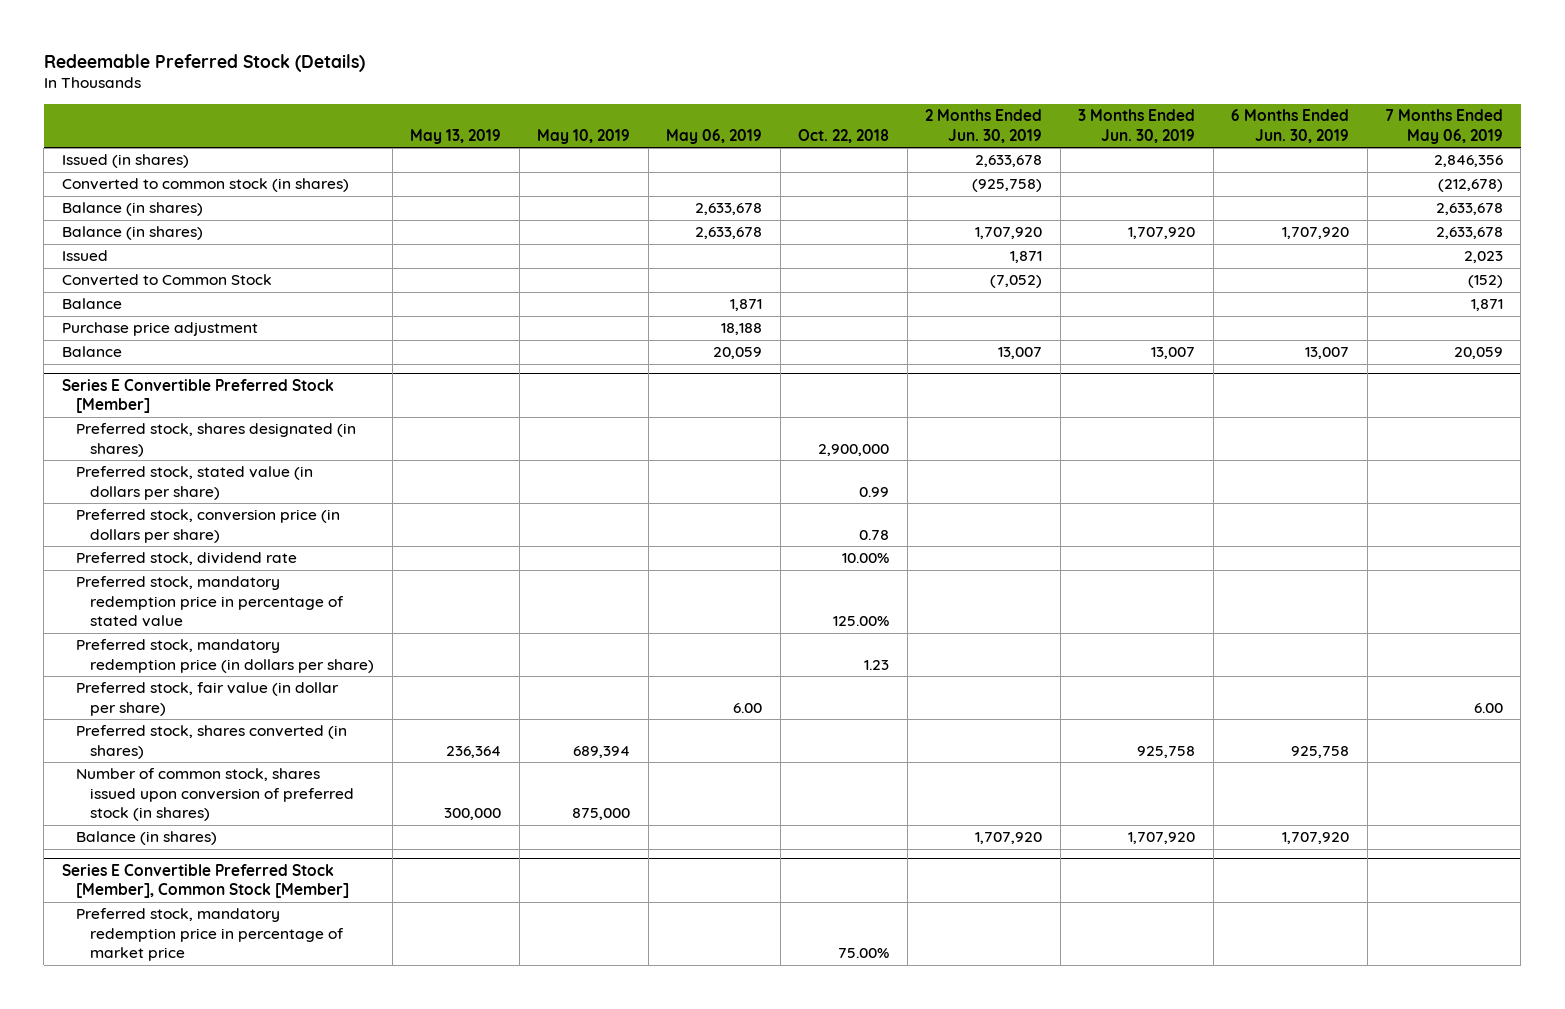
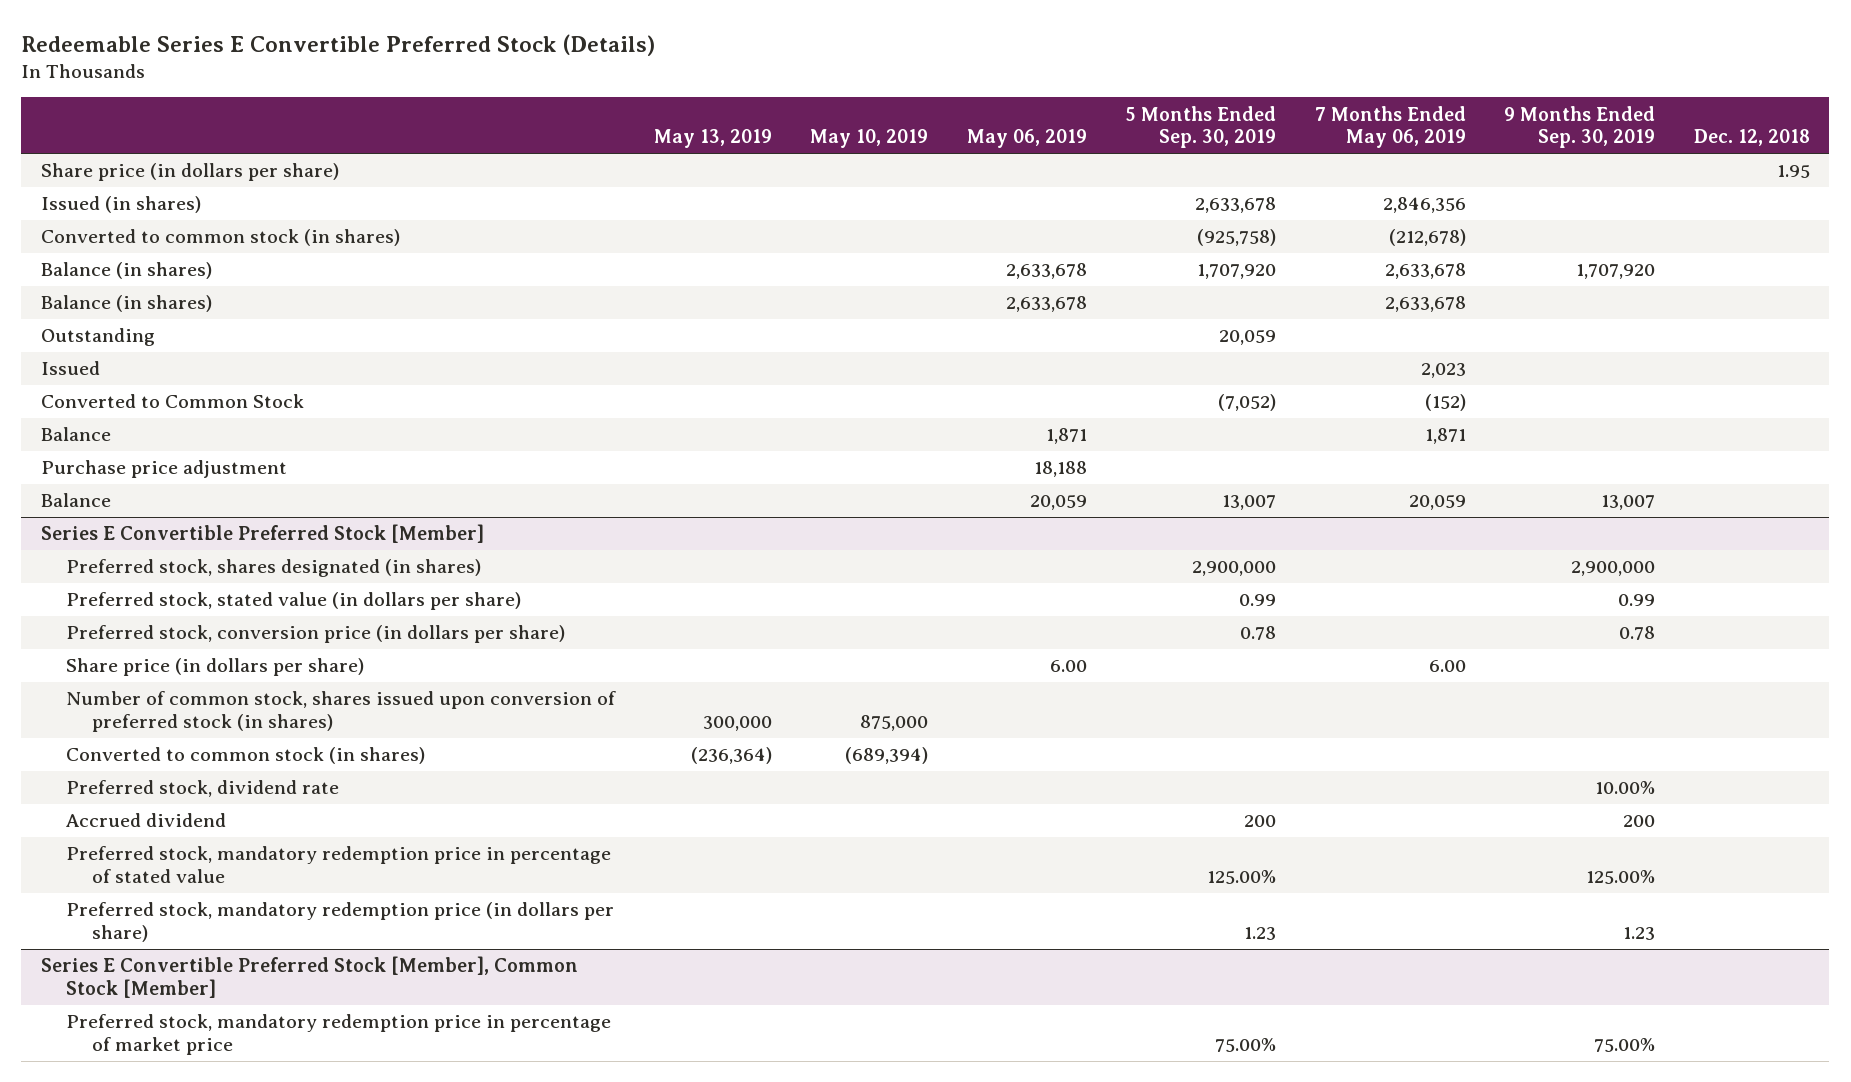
[43,53,365,72] Redeemable Preferred Stock (Details) -> [21,33,656,56] Redeemable Series E Convertible Preferred Stock (Details)
[798,128,890,143] Oct. 22, 2018 -> none
[925,109,1043,143] 2 Months Ended Jun. 30, 2019 -> none
[1078,109,1196,143] 3 Months Ended Jun. 30, 2019 -> none
[1231,109,1350,143] 6 Months Ended Jun. 30, 2019 -> none
none -> [1125,105,1277,149] 5 Months Ended Sep. 30, 2019
none -> [1504,105,1656,149] 9 Months Ended Sep. 30, 2019
none -> [1694,129,1811,147] Dec. 12, 2018
none -> [40,163,339,182] Share price (in dollars per share)
none -> [40,328,155,347] Outstanding
none -> [66,658,365,677] Share price (in dollars per share)
[76,768,355,822] Number of common stock, shares issued upon conversion of preferred stock (in shares) -> [66,691,617,733] Number of common stock, shares issued upon conversion of preferred stock (in shares)
none -> [66,747,426,765] Converted to common stock (in shares)
none -> [66,813,227,828] Accrued dividend
[76,682,340,716] Preferred stock, fair value (in dollar per share) -> none
[76,725,348,759] Preferred stock, shares converted (in shares) -> none
[76,831,218,846] Balance (in shares) -> none

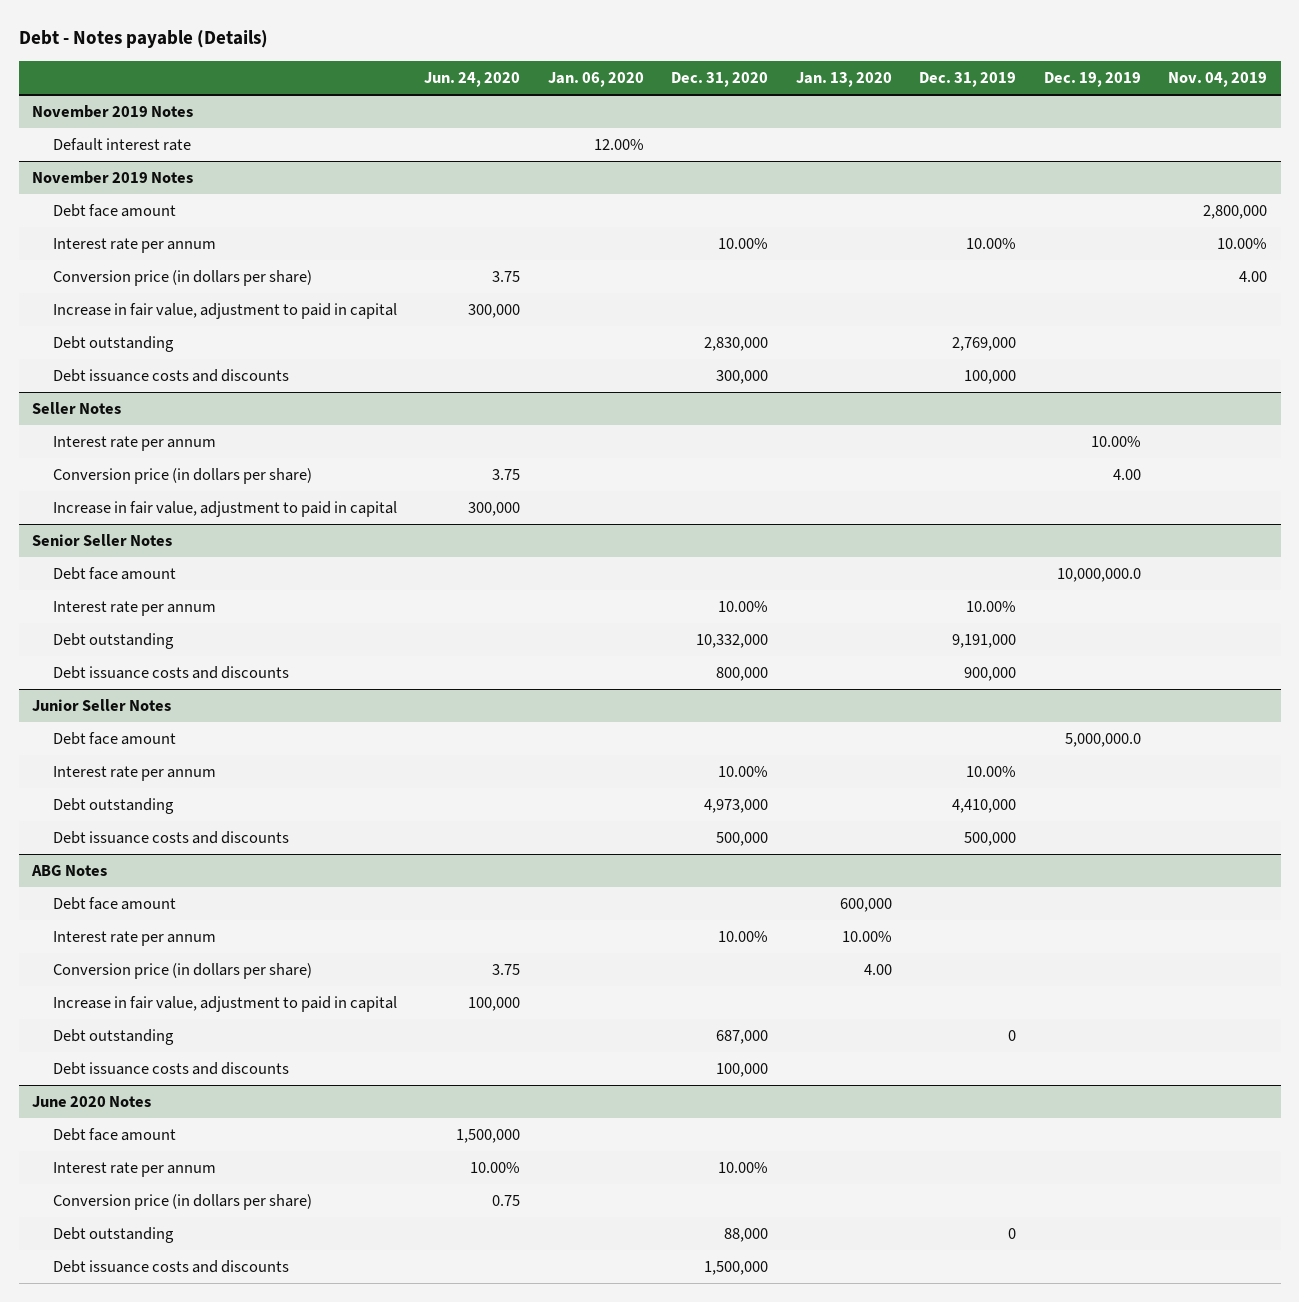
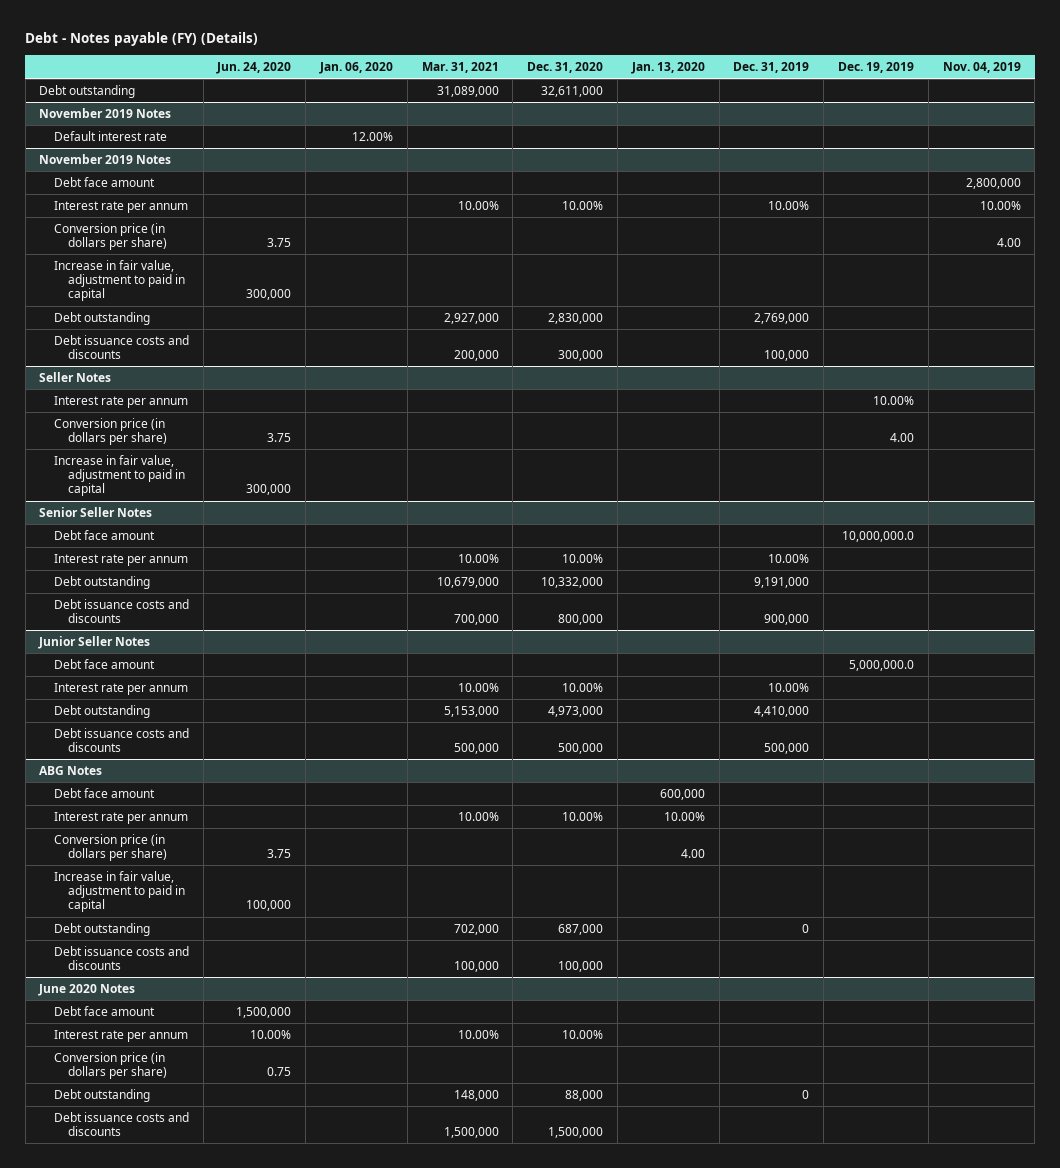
[18,30,268,49] Debt - Notes payable (Details) -> [25,32,259,47] Debt - Notes payable (FY) (Details)
none -> [421,62,499,74] Mar. 31, 2021
none -> [39,84,136,98] Debt outstanding

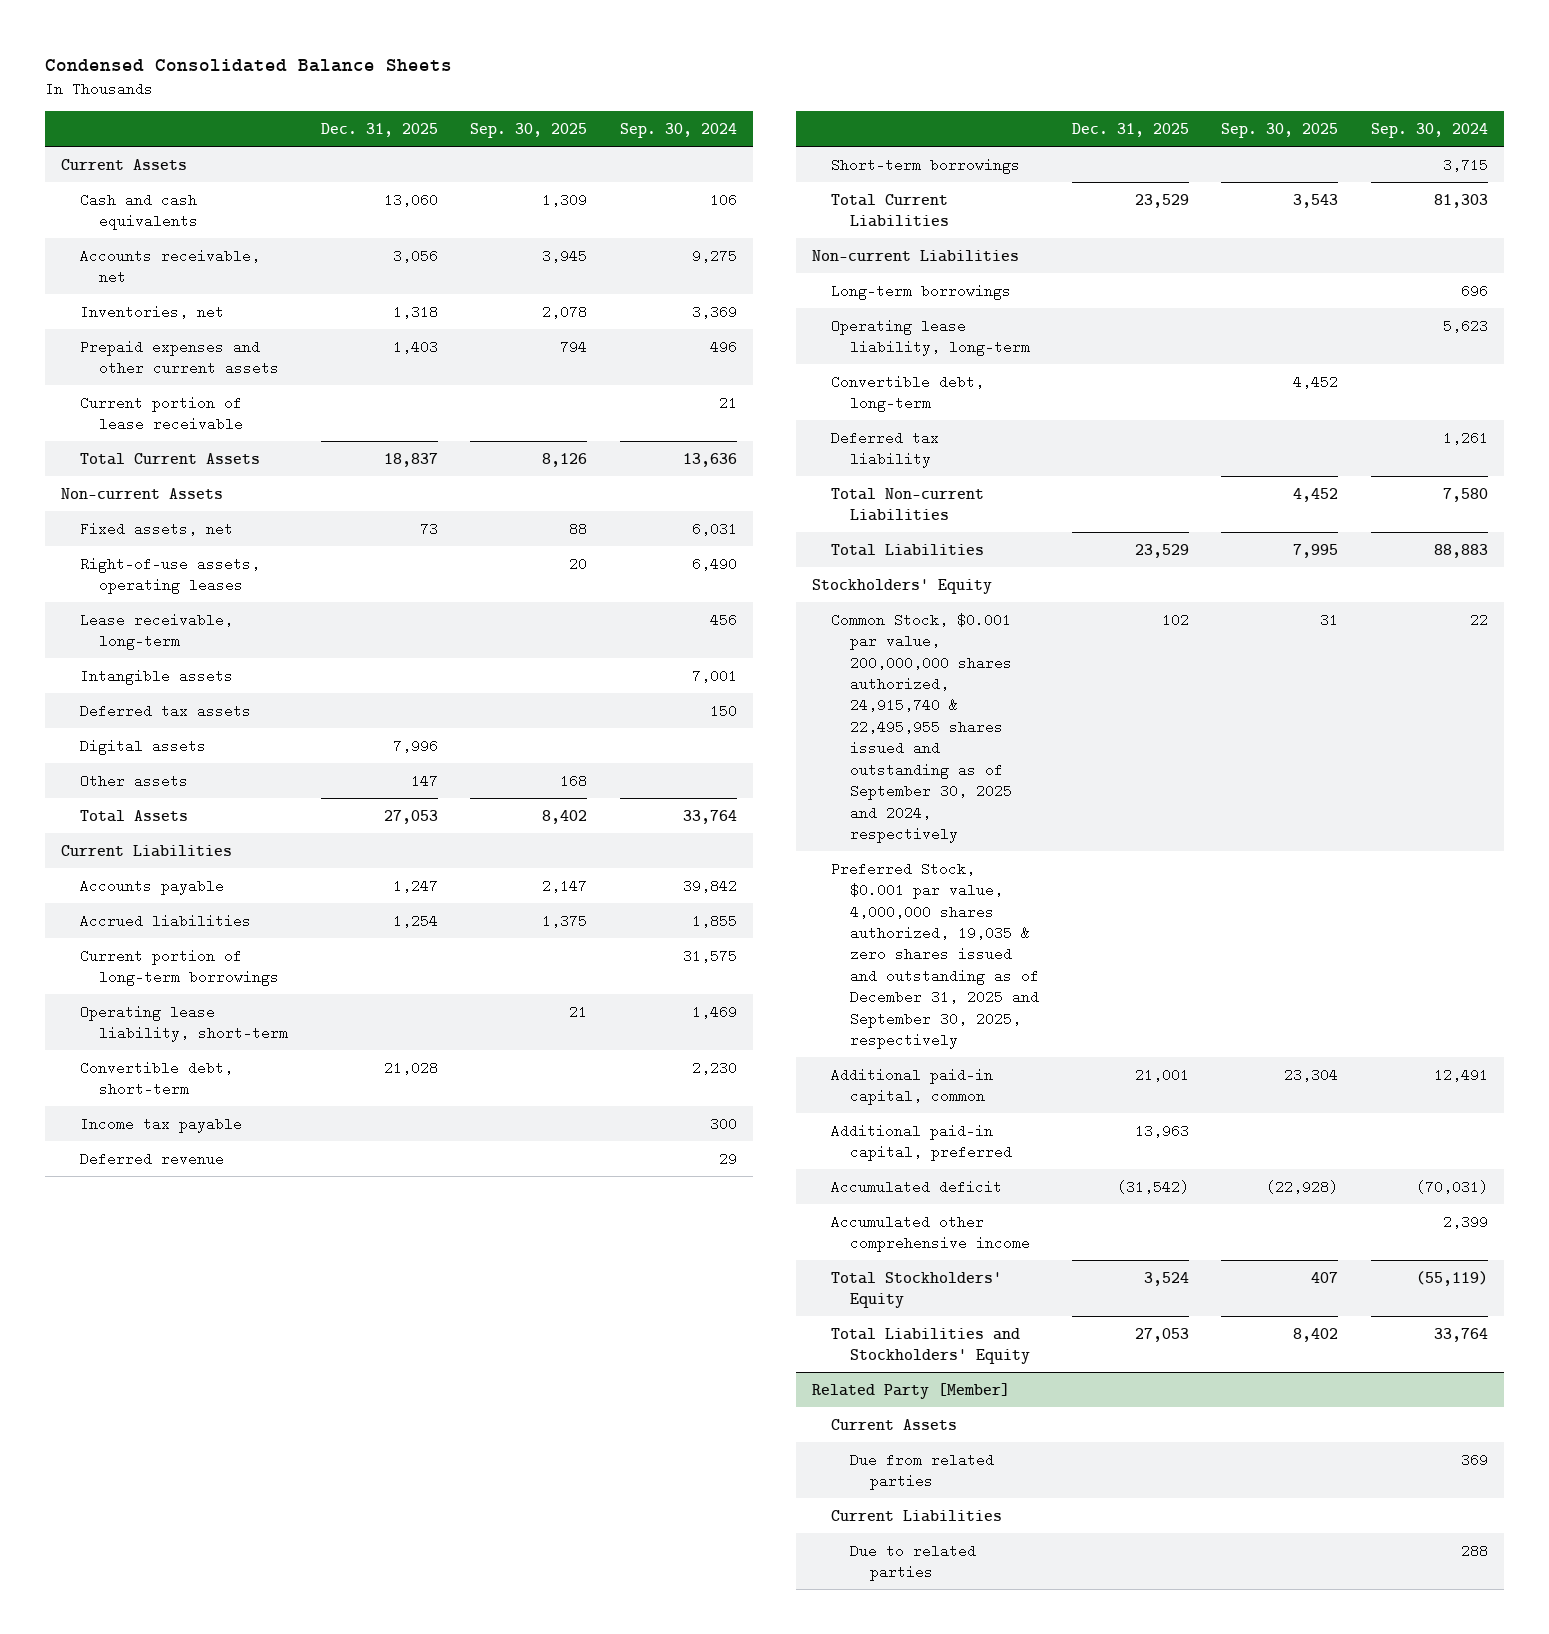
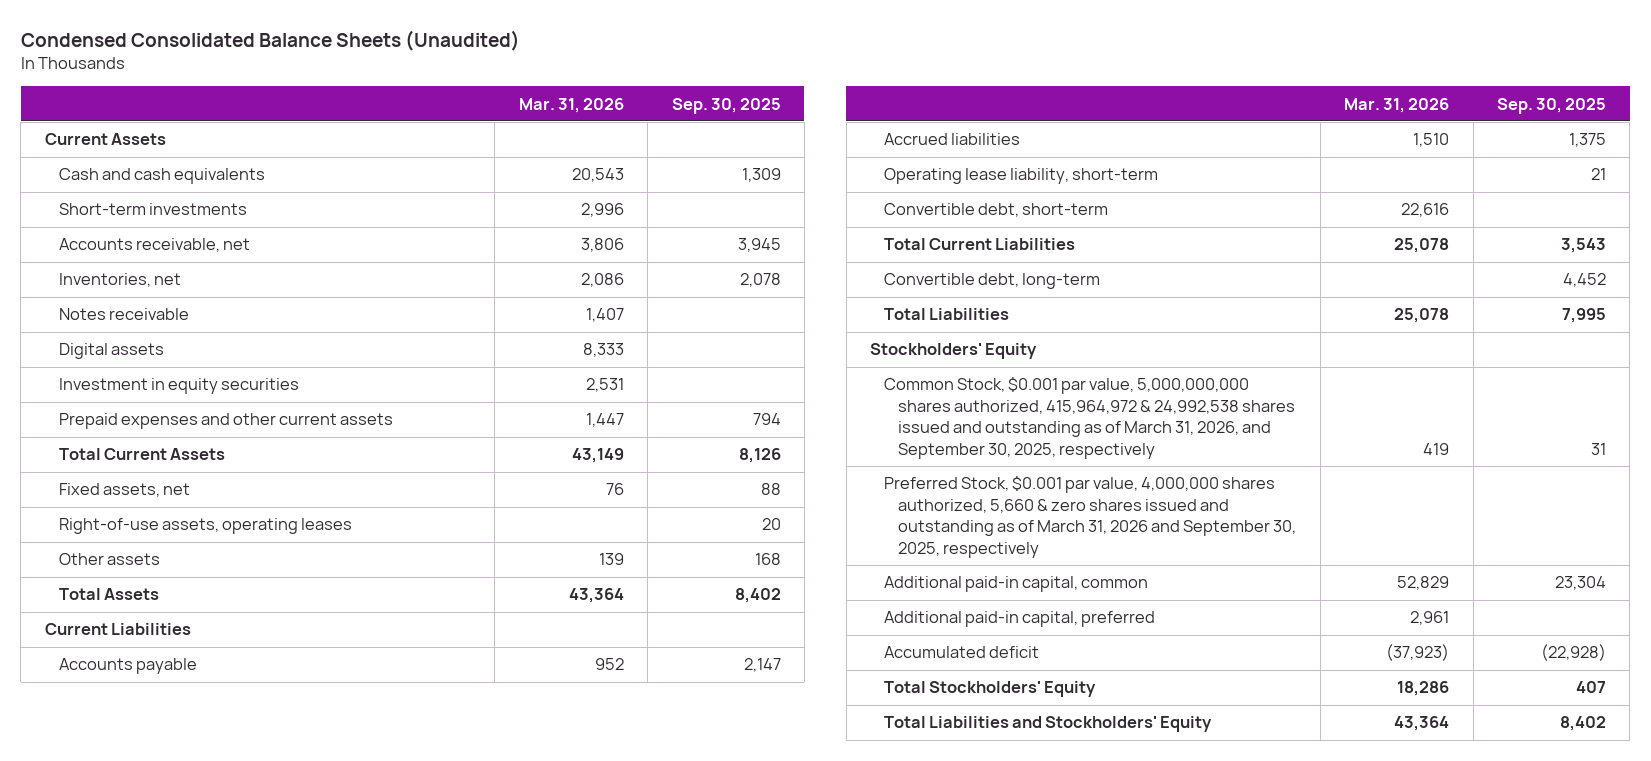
[44,59,452,73] Condensed Consolidated Balance Sheets -> [20,29,520,51] Condensed Consolidated Balance Sheets (Unaudited)
[320,122,438,137] Dec. 31, 2025 -> none
[619,122,737,138] Sep. 30, 2024 -> none
none -> [518,97,624,113] Mar. 31, 2026
none -> [58,203,247,216] Short-term investments
none -> [58,308,189,321] Notes receivable
[80,738,207,755] Digital assets -> [58,343,164,360] Digital assets
none -> [58,378,299,395] Investment in equity securities
[80,395,244,432] Current portion of lease receivable -> none
[60,487,223,499] Non-current Assets -> none
[80,612,234,651] Lease receivable, long-term -> none
[80,668,234,685] Intangible assets -> none
[80,703,252,718] Deferred tax assets -> none
[80,948,280,987] Current portion of long-term borrowings -> none
[80,1116,243,1133] Income tax payable -> none
[80,1151,225,1166] Deferred revenue -> none
[831,157,1021,174] Short-term borrowings -> none
[812,249,1020,262] Non-current Liabilities -> none
[831,283,1012,300] Long-term borrowings -> none
[831,318,1031,357] Operating lease liability, long-term -> none
[831,430,940,469] Deferred tax liability -> none
[831,487,985,522] Total Non-current Liabilities -> none
[831,612,1013,844] Common Stock, $0.001 par value, 200,000,000 shares authorized, 24,915,740 & 22,495,955 shares issued and outstanding as of September 30, 2025 and 2024, respectively -> [884,377,1296,459] Common Stock, $0.001 par value, 5,000,000,000 shares authorized, 415,964,972 & 24,992,538 shares issued and outstanding as of March 31, 2026, and September 30, 2025, respectively
[831,861,1040,1050] Preferred Stock, $0.001 par value, 4,000,000 shares authorized, 19,035 & zero shares issued and outstanding as of December 31, 2025 and September 30, 2025, respectively -> [884,476,1297,558] Preferred Stock, $0.001 par value, 4,000,000 shares authorized, 5,660 & zero shares issued and outstanding as of March 31, 2026 and September 30, 2025, respectively
[831,1214,1031,1253] Accumulated other comprehensive income -> none
[812,1382,1011,1399] Related Party [Member] -> none
[831,1418,958,1430] Current Assets -> none
[850,1452,995,1491] Due from related parties -> none
[831,1509,1003,1522] Current Liabilities -> none
[850,1543,977,1582] Due to related parties -> none

